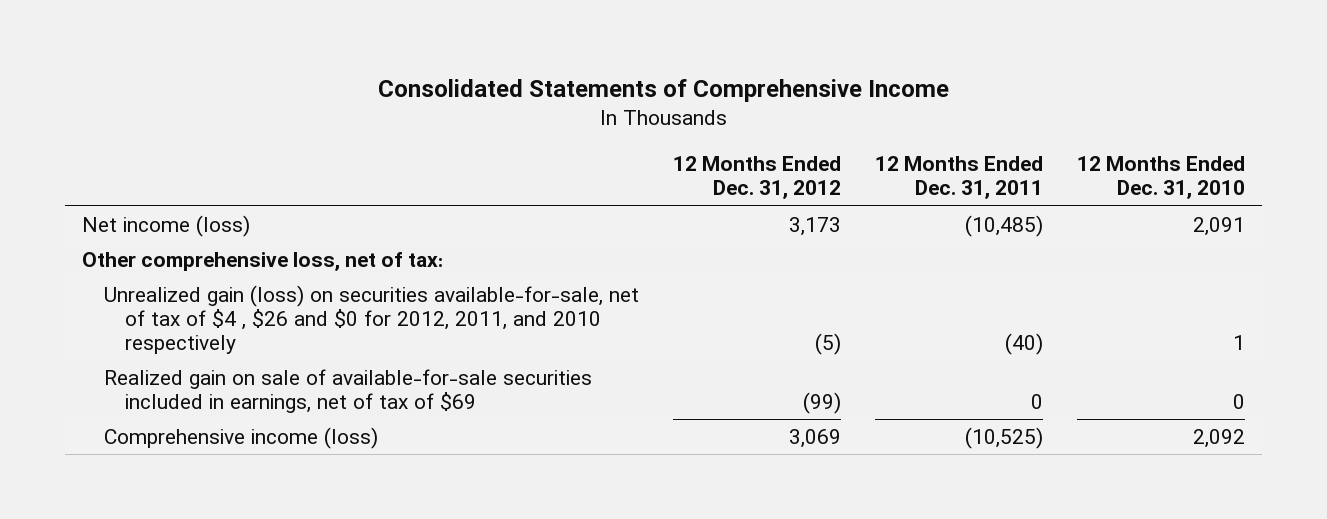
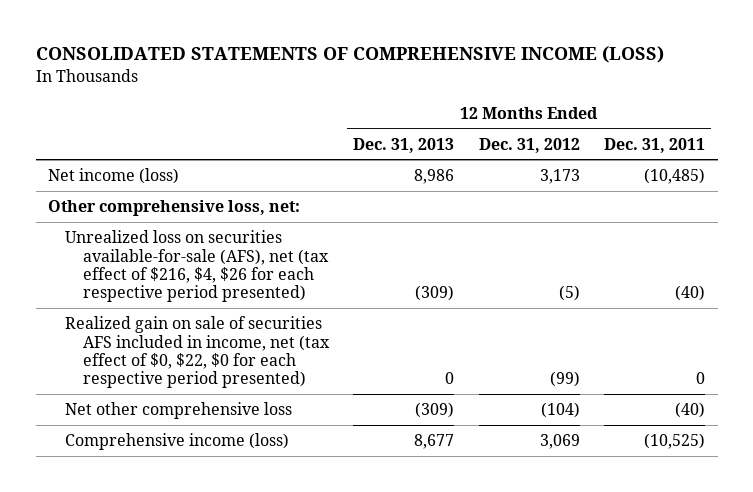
[377,79,949,103] Consolidated Statements of Comprehensive Income -> [35,46,664,64] CONSOLIDATED STATEMENTS OF COMPREHENSIVE INCOME (LOSS)
[1076,156,1245,200] 12 Months Ended Dec. 31, 2010 -> none
none -> [353,137,455,153] Dec. 31, 2013
[103,369,592,414] Realized gain on sale of available-for-sale securities included in earnings, net of tax of $69 -> none
[82,252,444,272] Other comprehensive loss, net of tax: -> [47,200,300,217] Other comprehensive loss, net:
[103,285,639,355] Unrealized gain (loss) on securities available-for-sale, net of tax of $4 , $26 and $0 for 2012, 2011, and 2010 respectively -> [65,230,329,303] Unrealized loss on securities available-for-sale (AFS), net (tax effect of $216, $4, $26 for each respective period presented)
none -> [65,316,330,389] Realized gain on sale of securities AFS included in income, net (tax effect of $0, $22, $0 for each respective period presented)
none -> [65,402,293,420] Net other comprehensive loss

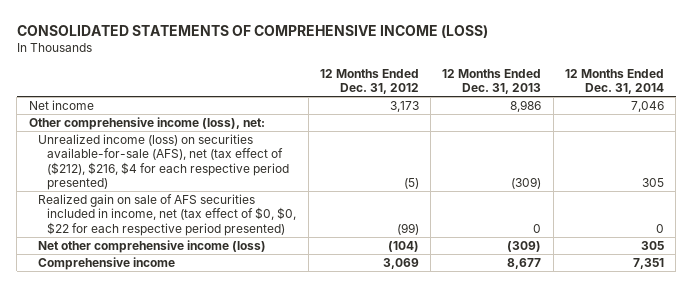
[604,137,706,153] Dec. 31, 2011 -> none
none -> [564,68,664,94] 12 Months Ended Dec. 31, 2014
[47,168,179,185] Net income (loss) -> [28,100,94,111] Net income
[47,200,300,217] Other comprehensive loss, net: -> [28,117,265,131] Other comprehensive income (loss), net:
[65,230,329,303] Unrealized loss on securities available-for-sale (AFS), net (tax effect of $216, $4, $26 for each respective period presented) -> [37,134,290,190] Unrealized income (loss) on securities available-for-sale (AFS), net (tax effect of ($212), $216, $4 for each respective period presented)
[65,316,330,389] Realized gain on sale of securities AFS included in income, net (tax effect of $0, $22, $0 for each respective period presented) -> [37,194,297,236] Realized gain on sale of AFS securities included in income, net (tax effect of $0, $0, $22 for each respective period presented)
[65,402,293,420] Net other comprehensive loss -> [37,240,266,254] Net other comprehensive income (loss)
[65,433,290,451] Comprehensive income (loss) -> [37,257,175,271] Comprehensive income

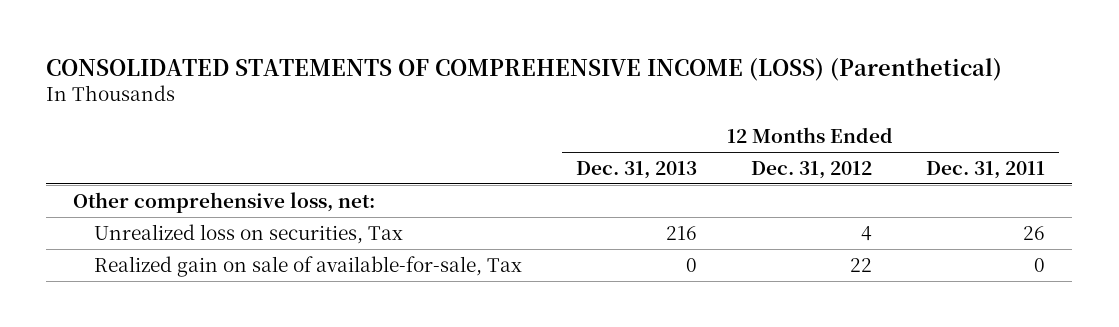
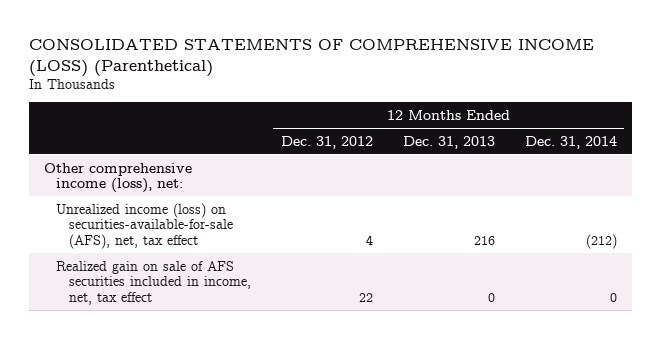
[926,160,1046,179] Dec. 31, 2011 -> none
none -> [524,135,617,149] Dec. 31, 2014
[73,191,376,213] Other comprehensive loss, net: -> [43,162,192,194] Other comprehensive income (loss), net:
[93,223,403,244] Unrealized loss on securities, Tax -> [56,202,233,249] Unrealized income (loss) on securities-available-for-sale (AFS), net, tax effect
[93,255,522,277] Realized gain on sale of available-for-sale, Tax -> [56,260,251,305] Realized gain on sale of AFS securities included in income, net, tax effect

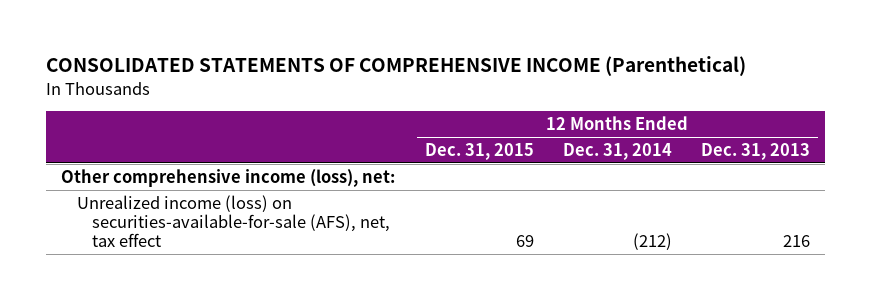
[28,38,594,77] CONSOLIDATED STATEMENTS OF COMPREHENSIVE INCOME (LOSS) (Parenthetical) -> [46,56,747,77] CONSOLIDATED STATEMENTS OF COMPREHENSIVE INCOME (Parenthetical)
[280,135,373,149] Dec. 31, 2012 -> none
none -> [424,143,534,161] Dec. 31, 2015
[56,260,251,305] Realized gain on sale of AFS securities included in income, net, tax effect -> none

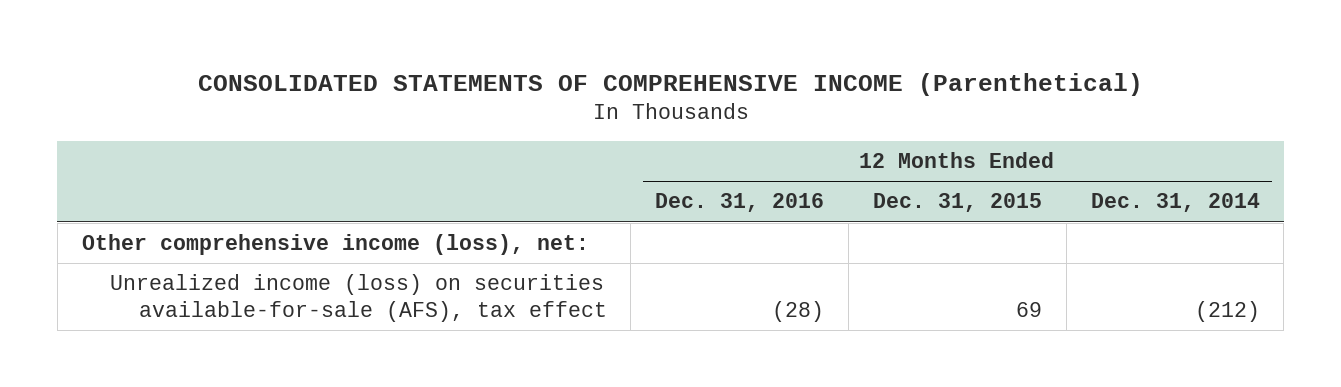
[701,143,811,161] Dec. 31, 2013 -> none
none -> [655,193,825,213] Dec. 31, 2016
[76,194,391,248] Unrealized income (loss) on securities-available-for-sale (AFS), net, tax effect -> [110,274,607,323] Unrealized income (loss) on securities available-for-sale (AFS), tax effect

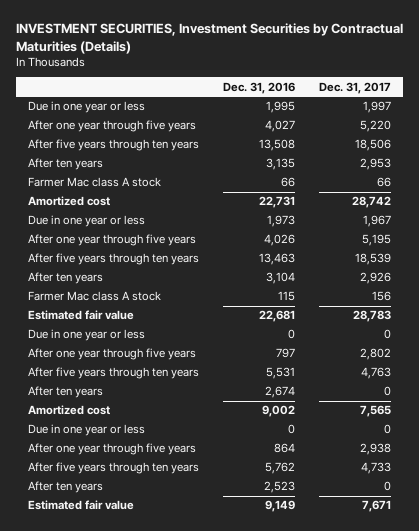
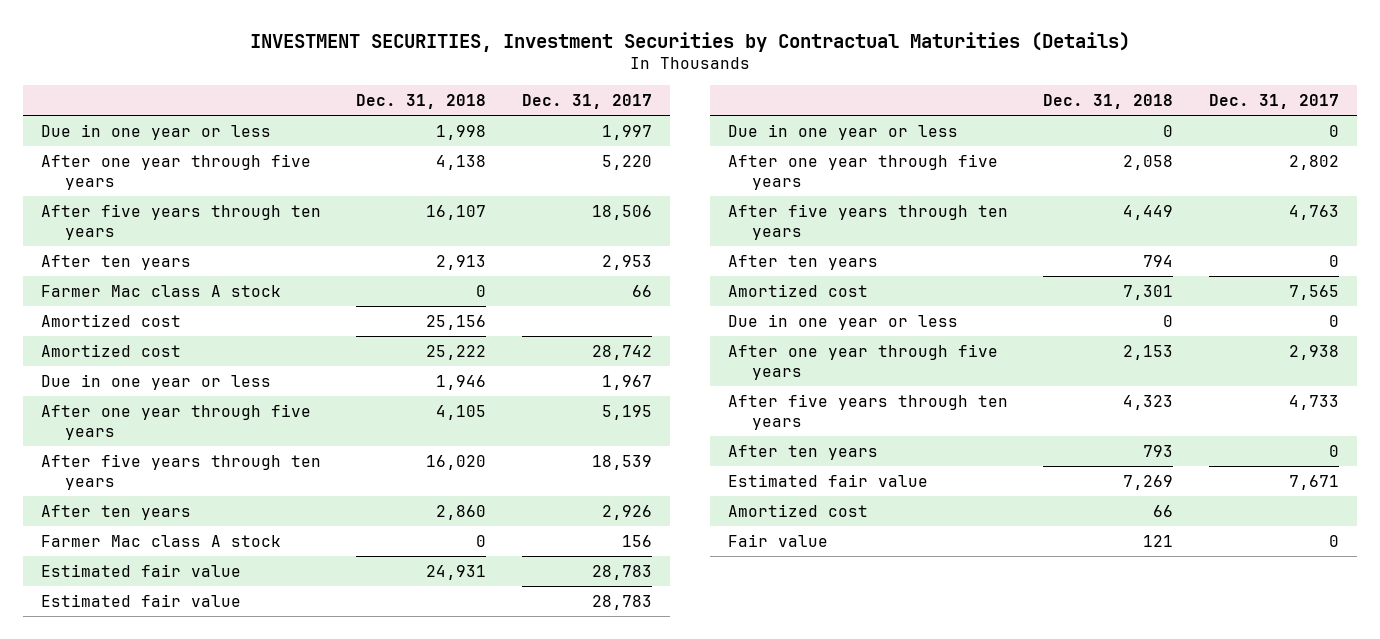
[223,81,296,94] Dec. 31, 2016 -> none
none -> [356,94,487,110] Dec. 31, 2018
none -> [40,313,181,327] Amortized cost
none -> [40,593,241,607] Estimated fair value
none -> [727,503,868,517] Amortized cost
none -> [727,533,828,547] Fair value

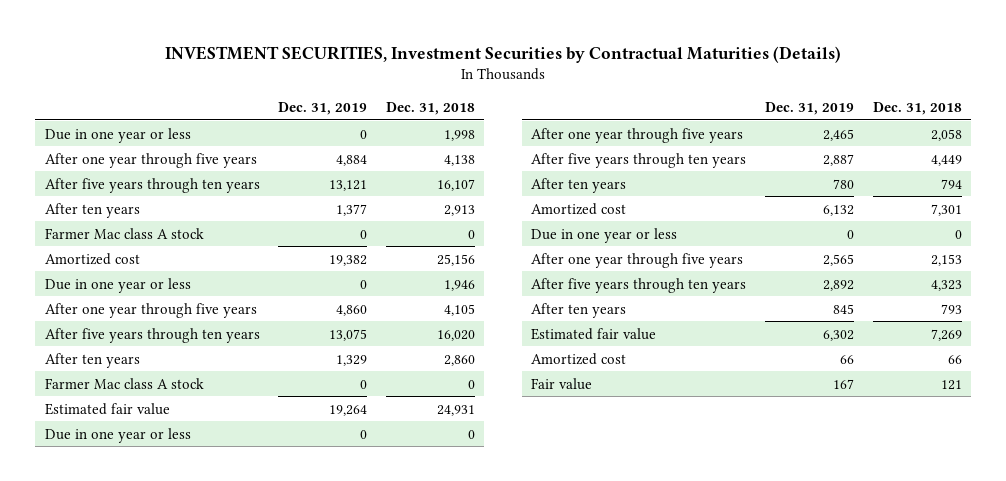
[522,94,653,110] Dec. 31, 2017 -> none
none -> [278,102,368,116] Dec. 31, 2019
[40,343,181,357] Amortized cost -> none
[40,593,241,607] Estimated fair value -> none

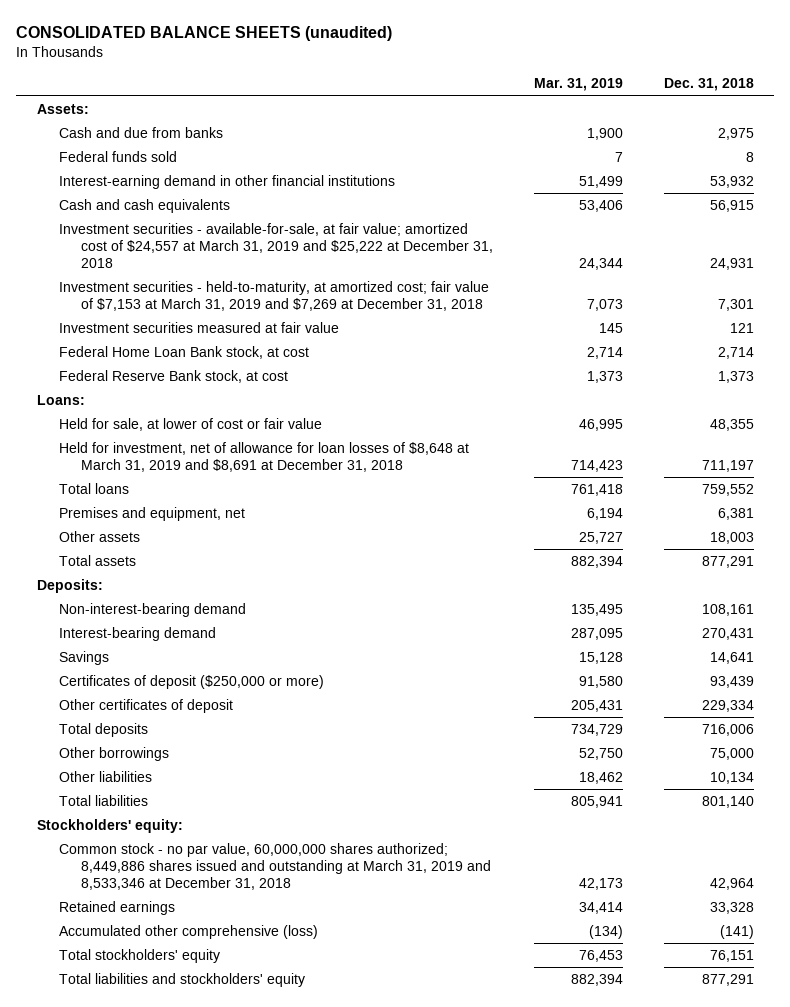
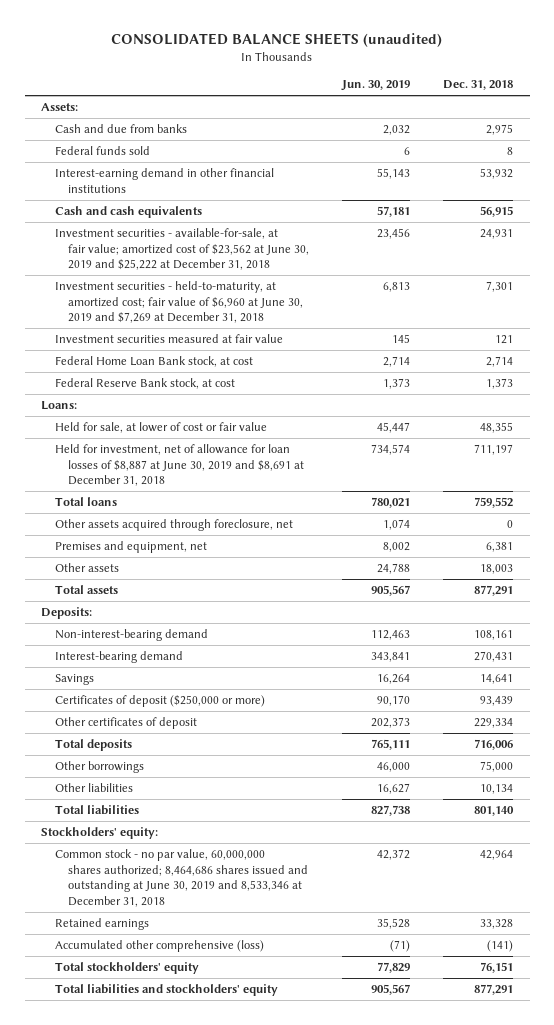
[533,78,623,92] Mar. 31, 2019 -> none
none -> [341,80,411,92] Jun. 30, 2019
[58,223,494,268] Investment securities - available-for-sale, at fair value; amortized cost of $24,557 at March 31, 2019 and $25,222 at December 31, 2018 -> [54,228,310,271] Investment securities - available-for-sale, at fair value; amortized cost of $23,562 at June 30, 2019 and $25,222 at December 31, 2018
[58,281,489,311] Investment securities - held-to-maturity, at amortized cost; fair value of $7,153 at March 31, 2019 and $7,269 at December 31, 2018 -> [54,281,304,324] Investment securities - held-to-maturity, at amortized cost; fair value of $6,960 at June 30, 2019 and $7,269 at December 31, 2018
[58,442,469,472] Held for investment, net of allowance for loan losses of $8,648 at March 31, 2019 and $8,691 at December 31, 2018 -> [54,444,305,487] Held for investment, net of allowance for loan losses of $8,887 at June 30, 2019 and $8,691 at December 31, 2018
none -> [54,519,293,532] Other assets acquired through foreclosure, net
[58,843,492,890] Common stock - no par value, 60,000,000 shares authorized; 8,449,886 shares issued and outstanding at March 31, 2019 and 8,533,346 at December 31, 2018 -> [54,849,309,907] Common stock - no par value, 60,000,000 shares authorized; 8,464,686 shares issued and outstanding at June 30, 2019 and 8,533,346 at December 31, 2018

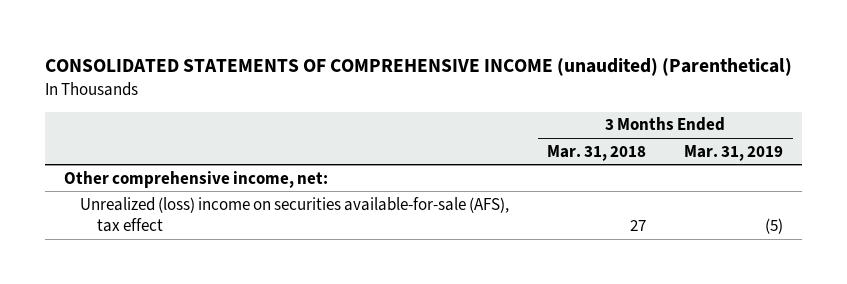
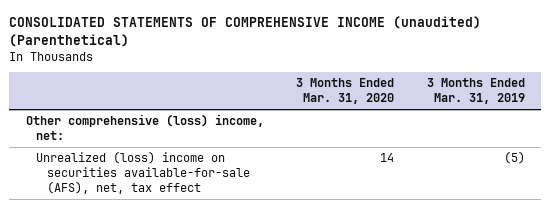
[547,144,647,161] Mar. 31, 2018 -> none
none -> [296,78,395,105] 3 Months Ended Mar. 31, 2020
[63,170,328,188] Other comprehensive income, net: -> [25,114,264,141] Other comprehensive (loss) income, net:
[80,196,510,233] Unrealized (loss) income on securities available-for-sale (AFS), tax effect -> [36,151,251,194] Unrealized (loss) income on securities available-for-sale (AFS), net, tax effect

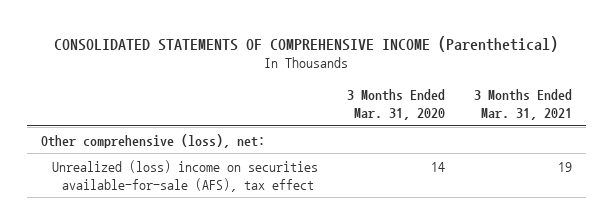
[9,16,482,47] CONSOLIDATED STATEMENTS OF COMPREHENSIVE INCOME (unaudited) (Parenthetical) -> [54,35,559,52] CONSOLIDATED STATEMENTS OF COMPREHENSIVE INCOME (Parenthetical)
[426,78,525,105] 3 Months Ended Mar. 31, 2019 -> none
none -> [473,89,572,121] 3 Months Ended Mar. 31, 2021
[25,114,264,141] Other comprehensive (loss) income, net: -> [41,133,266,148] Other comprehensive (loss), net:
[36,151,251,194] Unrealized (loss) income on securities available-for-sale (AFS), net, tax effect -> [51,159,318,192] Unrealized (loss) income on securities available-for-sale (AFS), tax effect

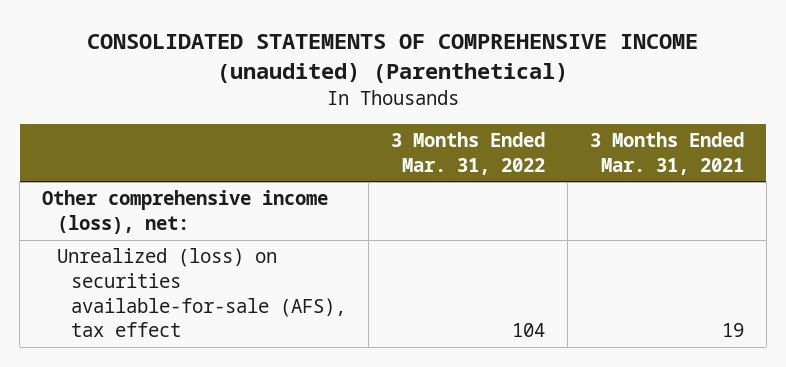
[54,35,559,52] CONSOLIDATED STATEMENTS OF COMPREHENSIVE INCOME (Parenthetical) -> [87,34,699,84] CONSOLIDATED STATEMENTS OF COMPREHENSIVE INCOME (unaudited) (Parenthetical)
[346,89,445,121] 3 Months Ended Mar. 31, 2020 -> none
none -> [390,132,545,175] 3 Months Ended Mar. 31, 2022
[41,133,266,148] Other comprehensive (loss), net: -> [42,190,329,235] Other comprehensive income (loss), net:
[51,159,318,192] Unrealized (loss) income on securities available-for-sale (AFS), tax effect -> [56,248,346,338] Unrealized (loss) on securities available-for-sale (AFS), tax effect

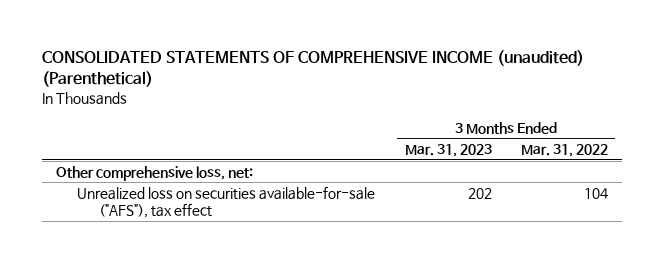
[589,132,744,175] 3 Months Ended Mar. 31, 2021 -> none
none -> [404,143,492,157] Mar. 31, 2023
[42,190,329,235] Other comprehensive income (loss), net: -> [56,165,254,181] Other comprehensive loss, net:
[56,248,346,338] Unrealized (loss) on securities available-for-sale (AFS), tax effect -> [77,185,376,219] Unrealized loss on securities available-for-sale ("AFS"), tax effect

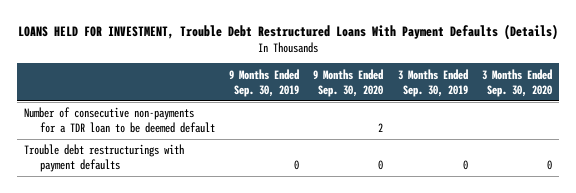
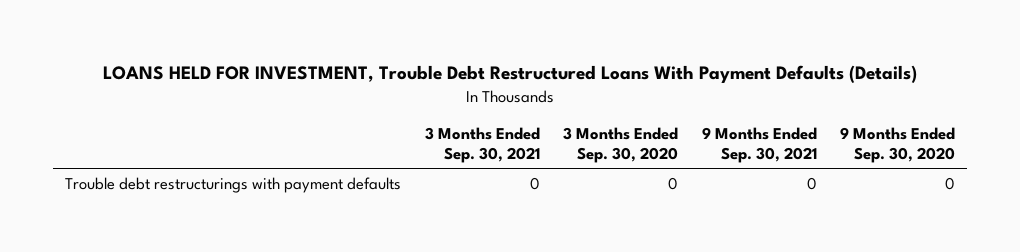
[229,68,300,97] 9 Months Ended Sep. 30, 2019 -> none
[397,68,468,97] 3 Months Ended Sep. 30, 2019 -> none
none -> [424,126,540,163] 3 Months Ended Sep. 30, 2021
none -> [701,126,817,163] 9 Months Ended Sep. 30, 2021
[24,107,216,134] Number of consecutive non-payments for a TDR loan to be deemed default -> none

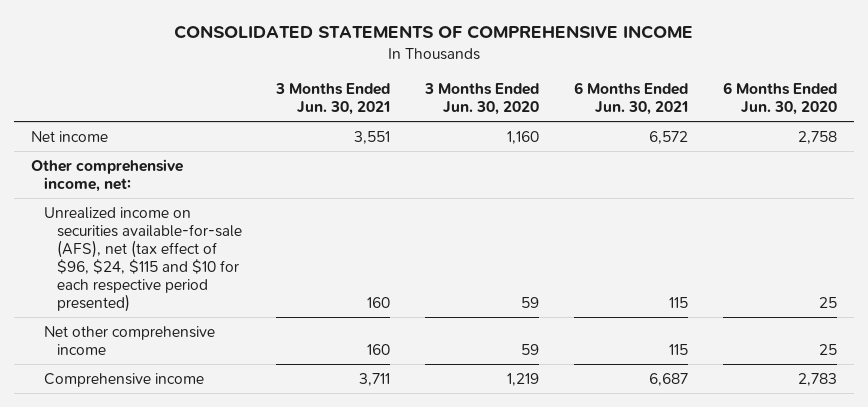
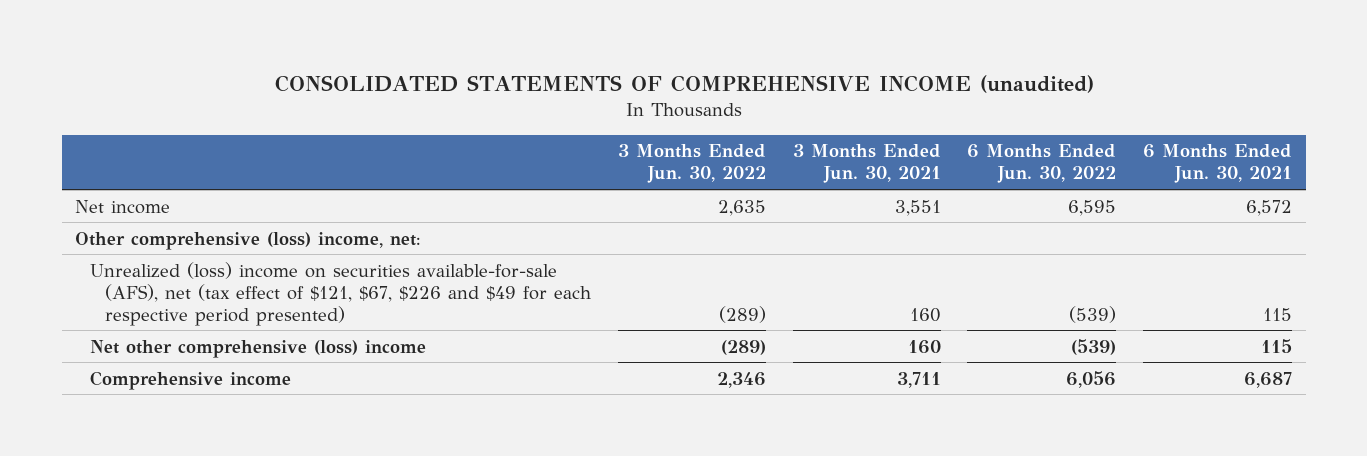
[173,24,693,39] CONSOLIDATED STATEMENTS OF COMPREHENSIVE INCOME -> [274,74,1094,93] CONSOLIDATED STATEMENTS OF COMPREHENSIVE INCOME (unaudited)
[424,83,540,116] 3 Months Ended Jun. 30, 2020 -> none
[722,82,837,116] 6 Months Ended Jun. 30, 2020 -> none
none -> [617,144,766,184] 3 Months Ended Jun. 30, 2022
none -> [967,144,1117,184] 6 Months Ended Jun. 30, 2022
[31,158,184,192] Other comprehensive income, net: -> [75,231,422,250] Other comprehensive (loss) income, net:
[43,206,242,313] Unrealized income on securities available-for-sale (AFS), net (tax effect of $96, $24, $115 and $10 for each respective period presented) -> [90,261,591,326] Unrealized (loss) income on securities available-for-sale (AFS), net (tax effect of $121, $67, $226 and $49 for each respective period presented)
[43,325,215,355] Net other comprehensive income -> [90,339,427,358] Net other comprehensive (loss) income

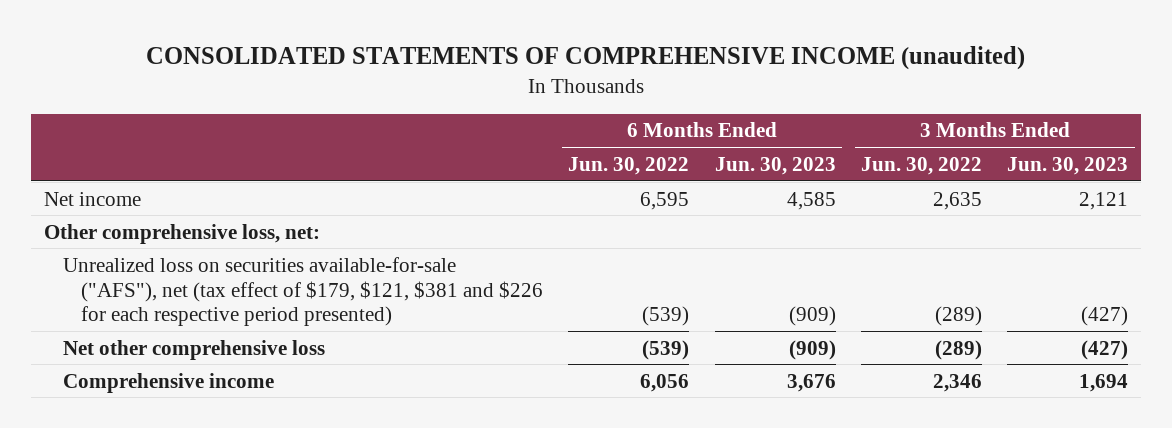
[792,144,941,184] 3 Months Ended Jun. 30, 2021 -> none
[1143,144,1293,184] 6 Months Ended Jun. 30, 2021 -> none
none -> [714,156,836,175] Jun. 30, 2023
none -> [1007,156,1129,175] Jun. 30, 2023
[75,231,422,250] Other comprehensive (loss) income, net: -> [44,223,321,244] Other comprehensive loss, net:
[90,261,591,326] Unrealized (loss) income on securities available-for-sale (AFS), net (tax effect of $121, $67, $226 and $49 for each respective period presented) -> [62,256,544,327] Unrealized loss on securities available-for-sale ("AFS"), net (tax effect of $179, $121, $381 and $226 for each respective period presented)
[90,339,427,358] Net other comprehensive (loss) income -> [62,339,325,360] Net other comprehensive loss

